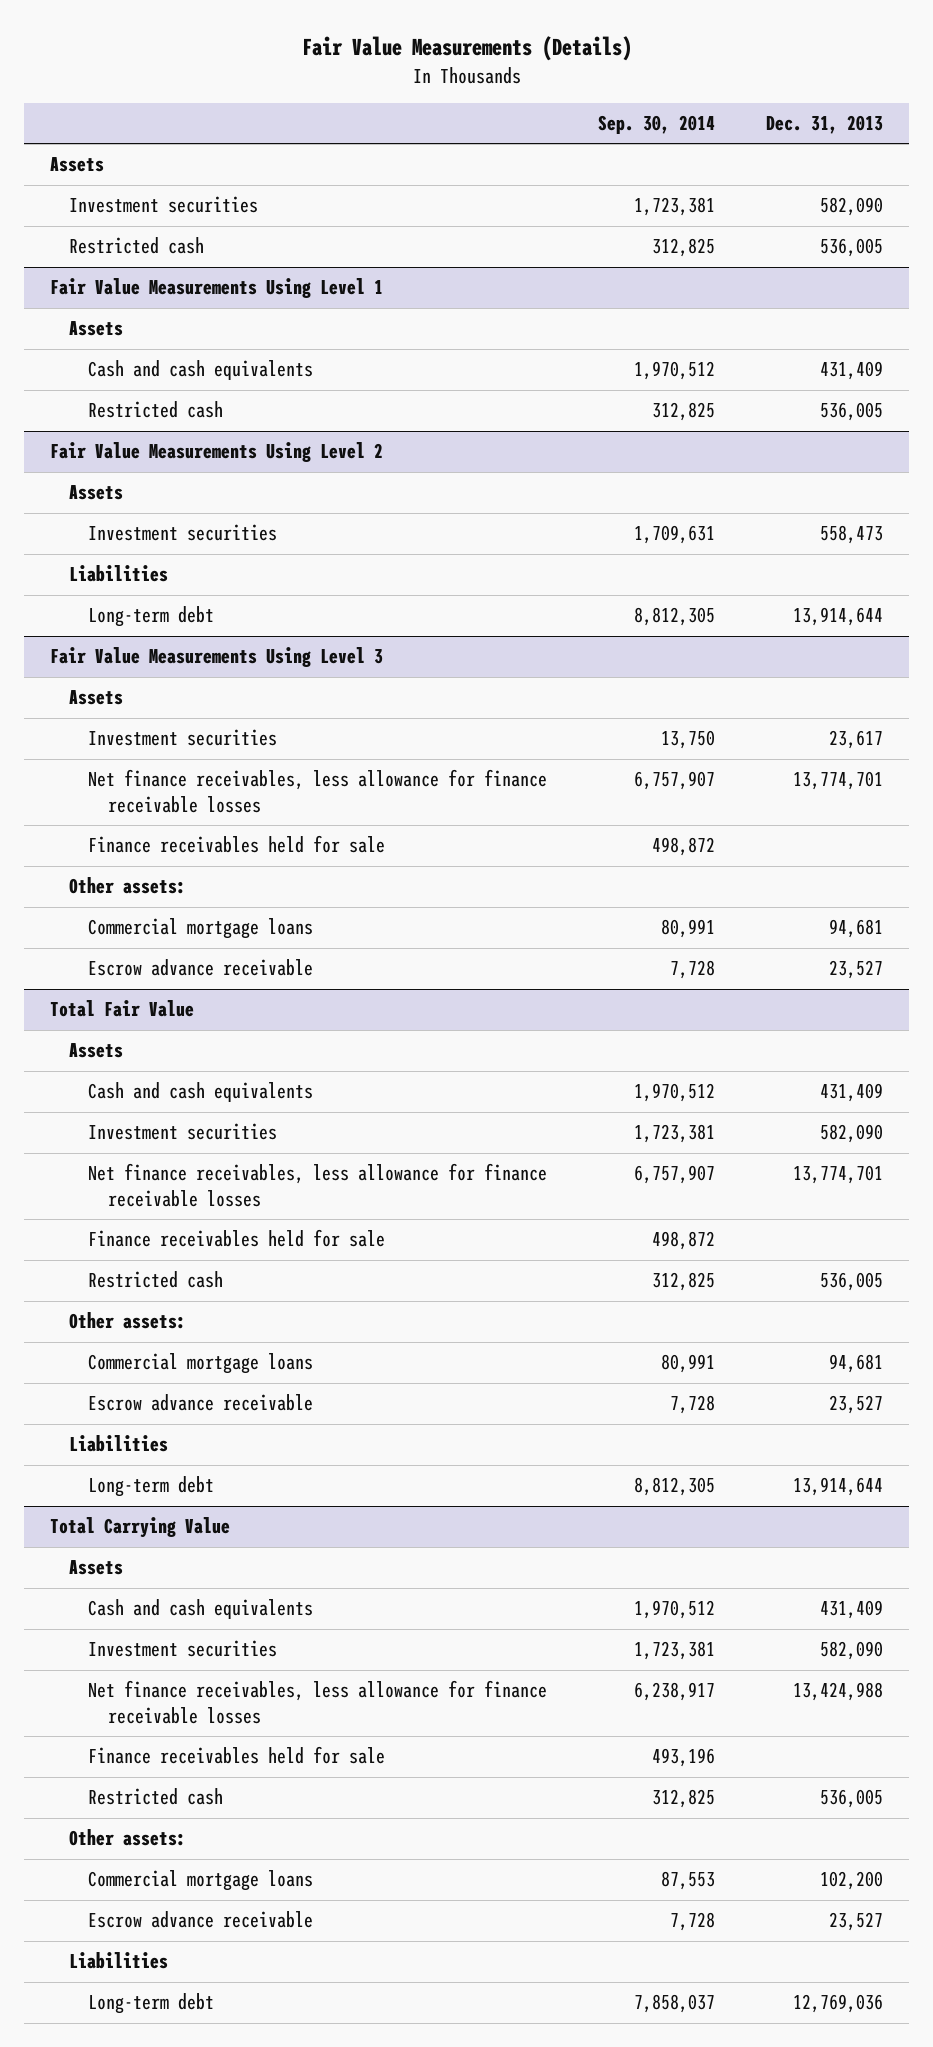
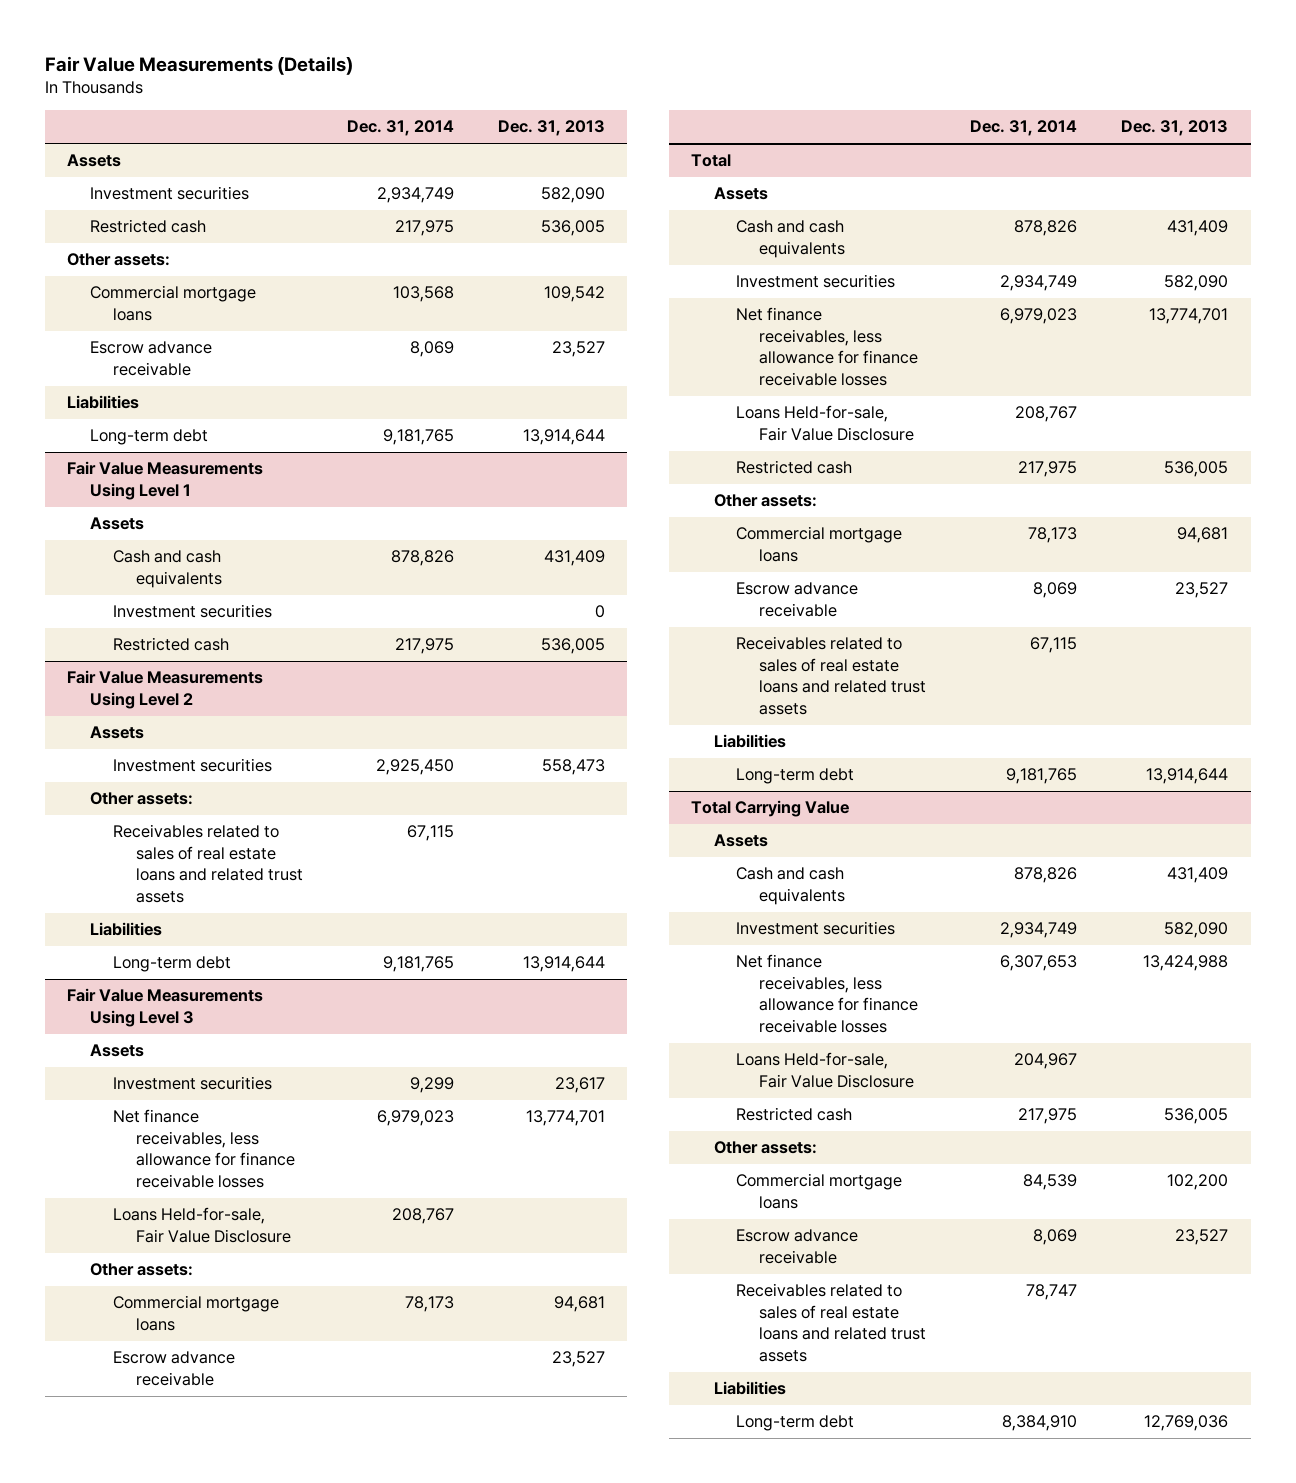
[598,115,716,135] Sep. 30, 2014 -> none
none -> [346,120,454,137] Dec. 31, 2014
none -> [67,253,171,267] Other assets:
none -> [89,285,256,321] Commercial mortgage loans
none -> [89,341,212,376] Escrow advance receivable
none -> [67,395,140,410] Liabilities
none -> [89,429,208,446] Long-term debt
none -> [112,604,272,619] Investment securities
none -> [89,792,193,806] Other assets:
none -> [112,824,303,903] Receivables related to sales of real estate loans and related trust assets
[88,835,386,854] Finance receivables held for sale -> [112,1207,291,1243] Loans Held-for-sale, Fair Value Disclosure
[49,1000,194,1018] Total Fair Value -> none
none -> [690,154,731,168] Total
[88,1229,386,1248] Finance receivables held for sale -> [736,405,915,441] Loans Held-for-sale, Fair Value Disclosure
none -> [736,636,927,715] Receivables related to sales of real estate loans and related trust assets
[88,1746,386,1765] Finance receivables held for sale -> [736,1052,915,1088] Loans Held-for-sale, Fair Value Disclosure
none -> [736,1283,927,1362] Receivables related to sales of real estate loans and related trust assets

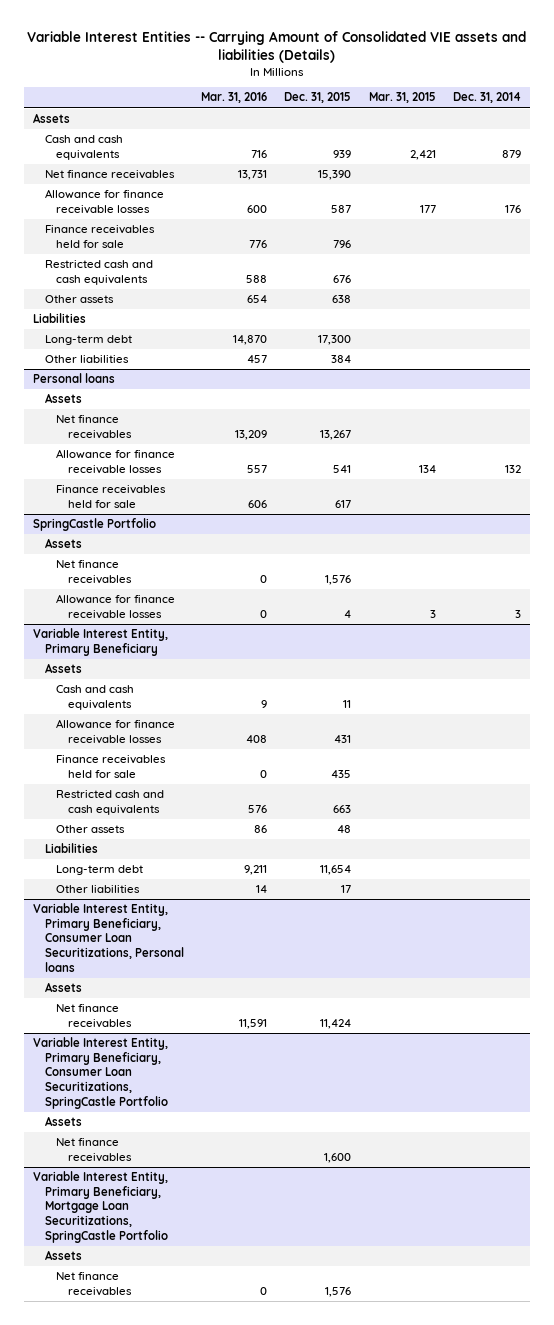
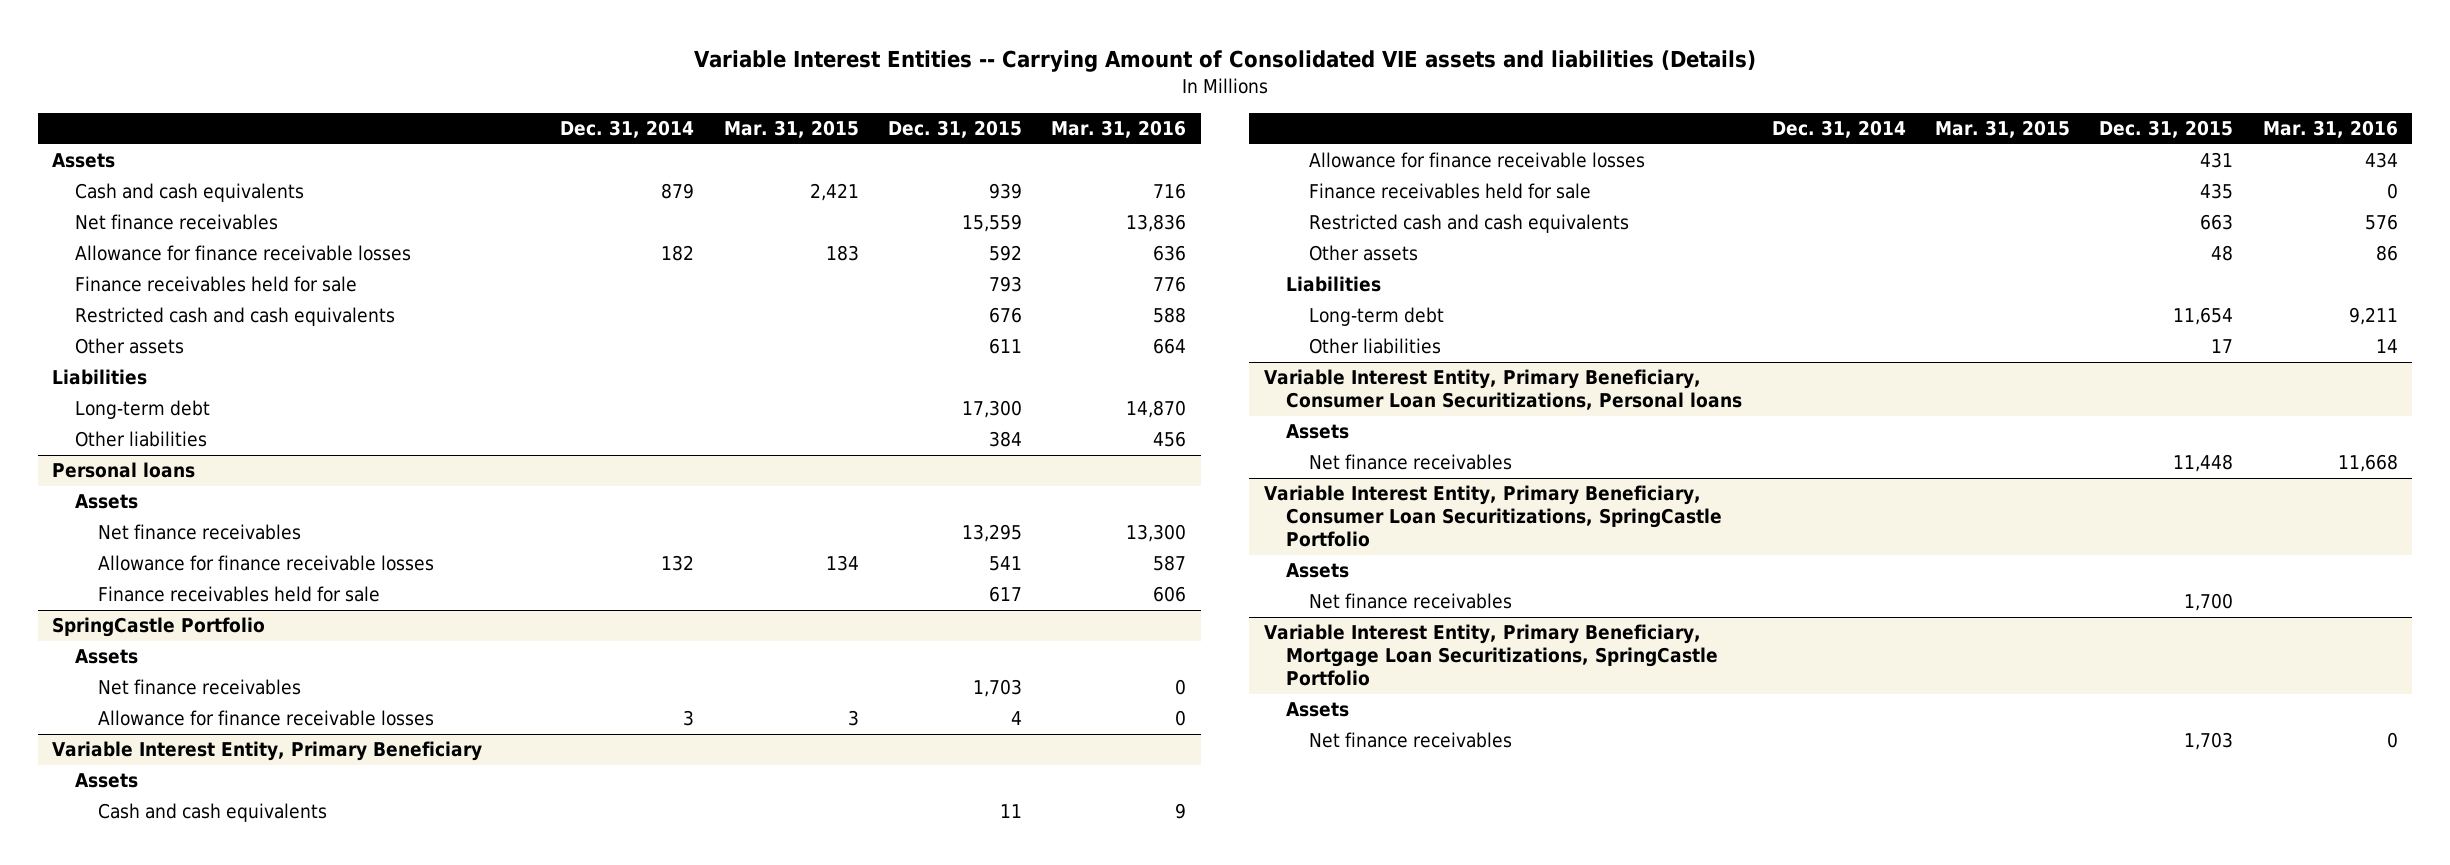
[237,170,267,181] 13,731 -> [1126,214,1187,233] 13,836
[318,170,352,181] 15,390 -> [961,214,1022,233] 15,559
[246,204,267,213] 600 -> [1153,245,1187,262] 636
[331,204,352,213] 587 -> [988,245,1022,262] 592
[419,204,436,213] 177 -> [825,245,859,262] 183
[505,204,522,213] 176 -> [661,245,695,262] 182
[333,239,352,248] 796 -> [988,276,1022,293] 793
[246,295,267,304] 654 -> [1153,338,1187,355] 664
[332,295,352,304] 638 -> [988,338,1022,355] 611
[246,355,267,364] 457 -> [1153,431,1187,448] 456
[234,429,267,440] 13,209 -> [1126,524,1187,543] 13,300
[320,429,352,440] 13,267 -> [961,524,1022,543] 13,295
[246,464,267,473] 557 -> [1153,555,1187,572] 587
[325,574,352,585] 1,576 -> [972,679,1022,698] 1,703
[245,734,267,743] 408 -> [2364,152,2398,169] 434
[238,1018,267,1029] 11,591 -> [2337,454,2398,473] 11,668
[320,1018,352,1029] 11,424 -> [2173,454,2234,473] 11,448
[324,1152,352,1163] 1,600 -> [2184,593,2234,612] 1,700
[325,1286,352,1297] 1,576 -> [2184,732,2234,751] 1,703

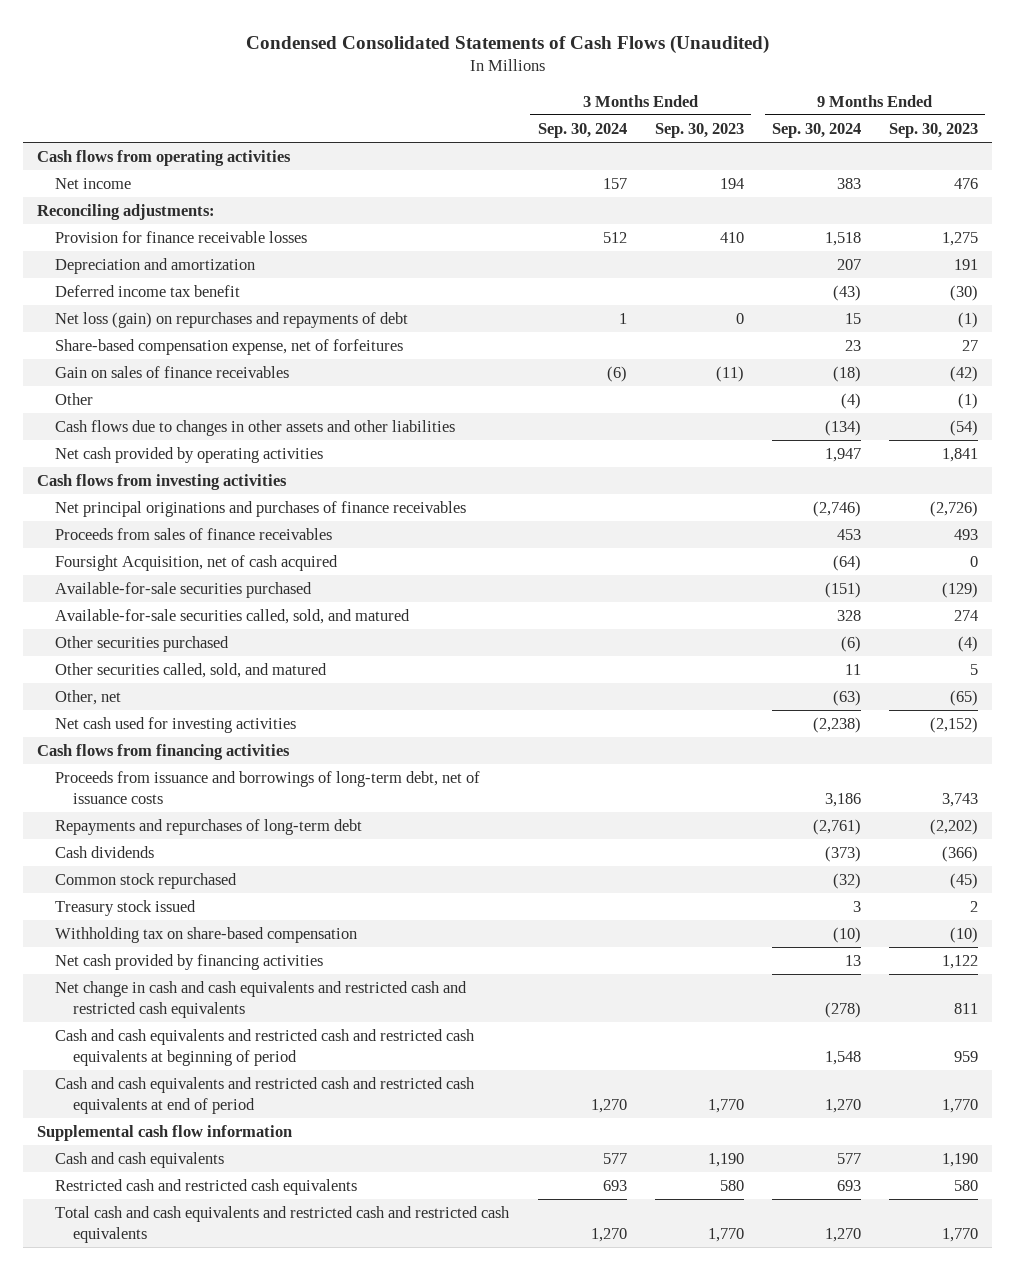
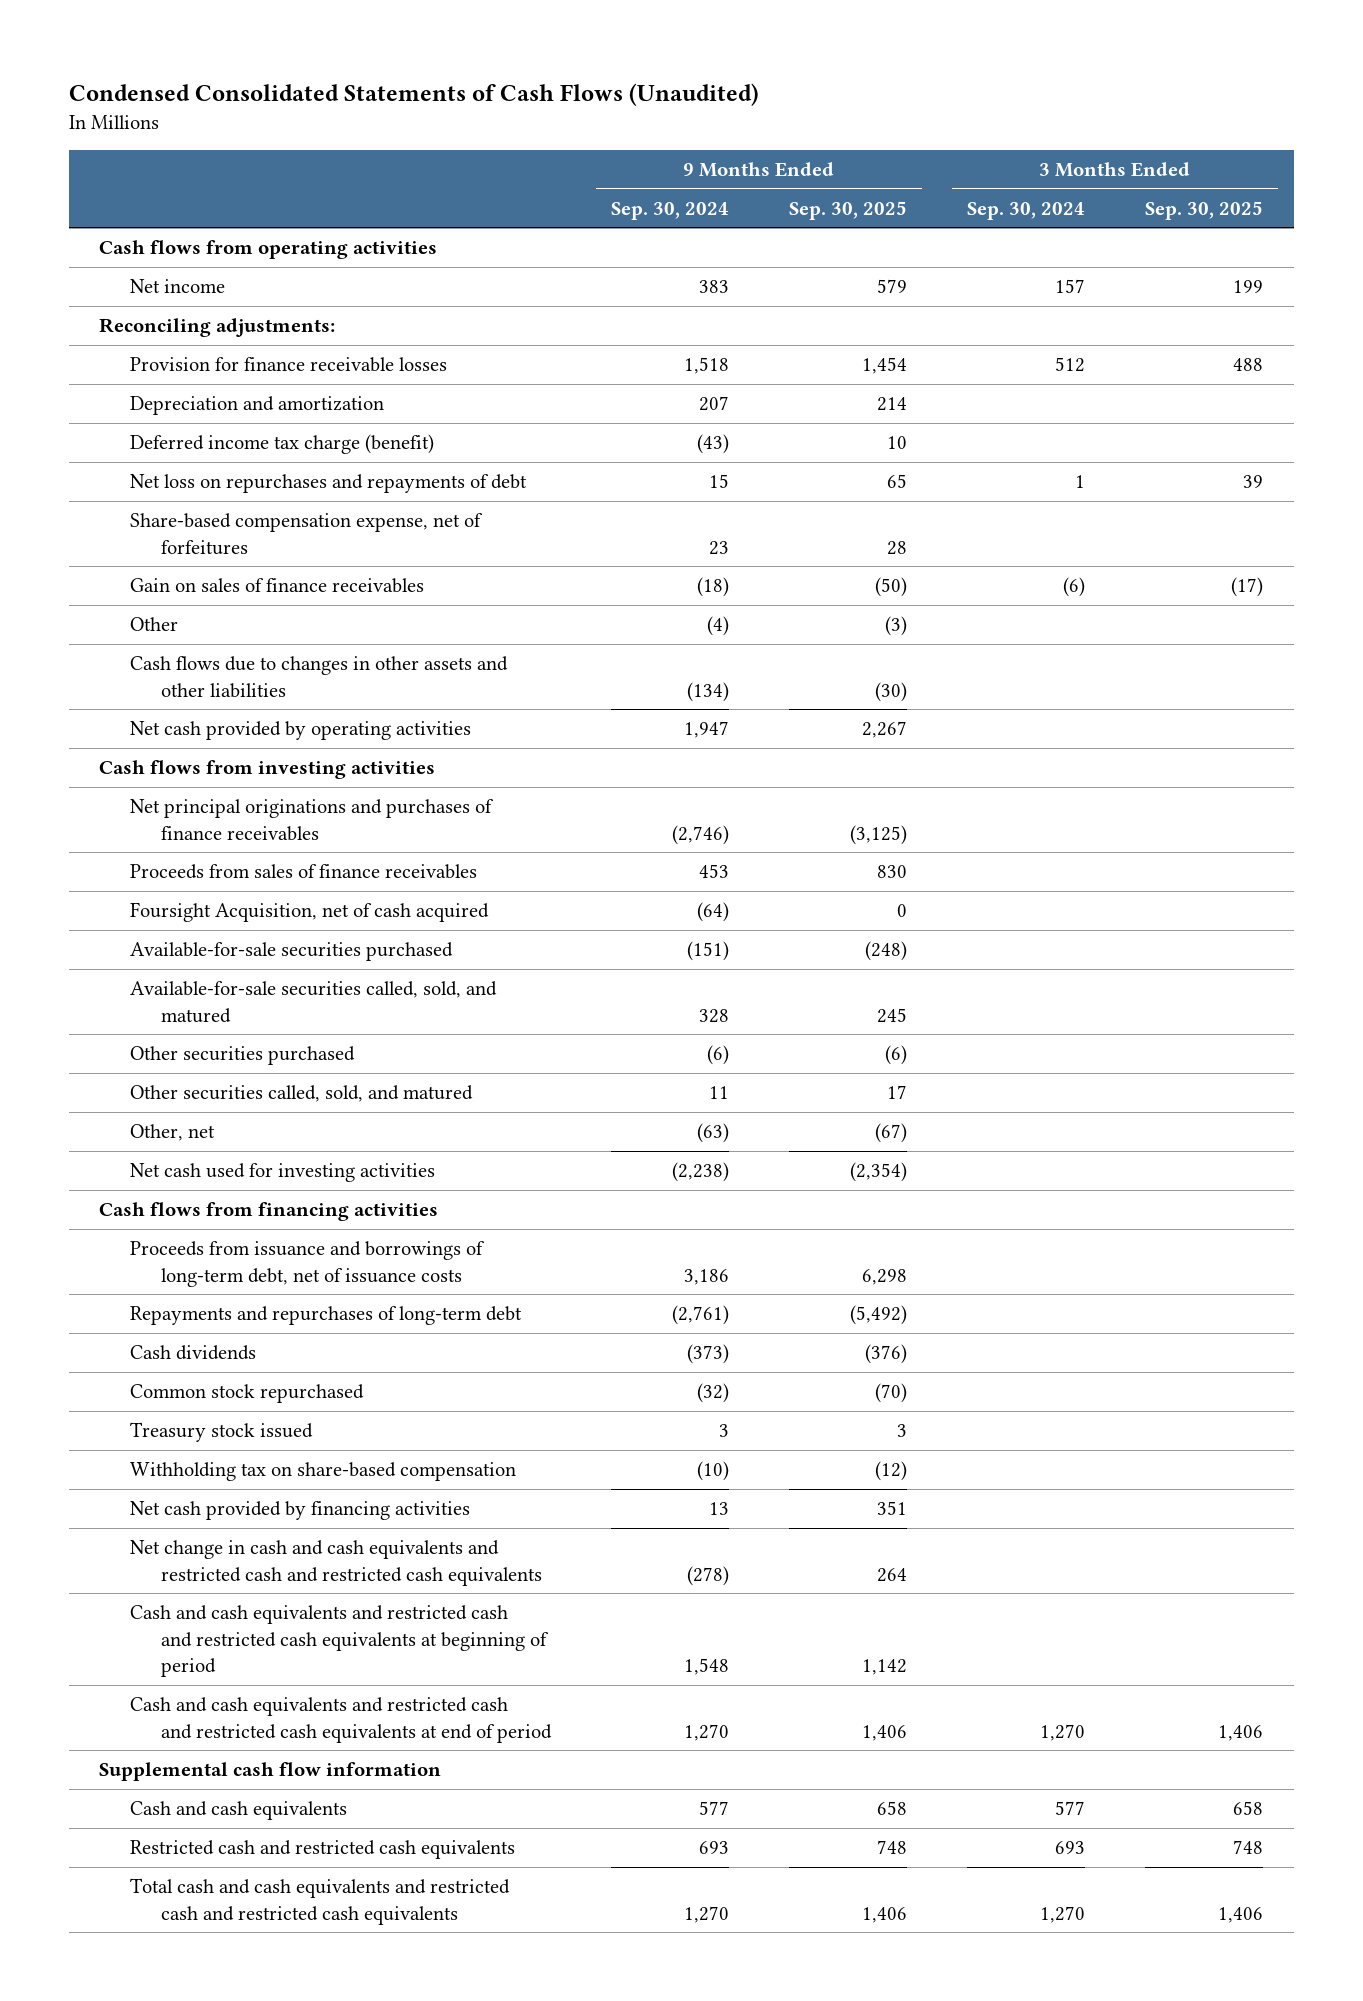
[654,122,744,138] Sep. 30, 2023 -> none
[889,122,979,138] Sep. 30, 2023 -> none
none -> [789,200,908,220] Sep. 30, 2025
none -> [1145,200,1264,220] Sep. 30, 2025
[55,285,241,298] Deferred income tax benefit -> [130,434,435,455] Deferred income tax charge (benefit)
[55,312,409,329] Net loss (gain) on repurchases and repayments of debt -> [130,474,528,494] Net loss on repurchases and repayments of debt

